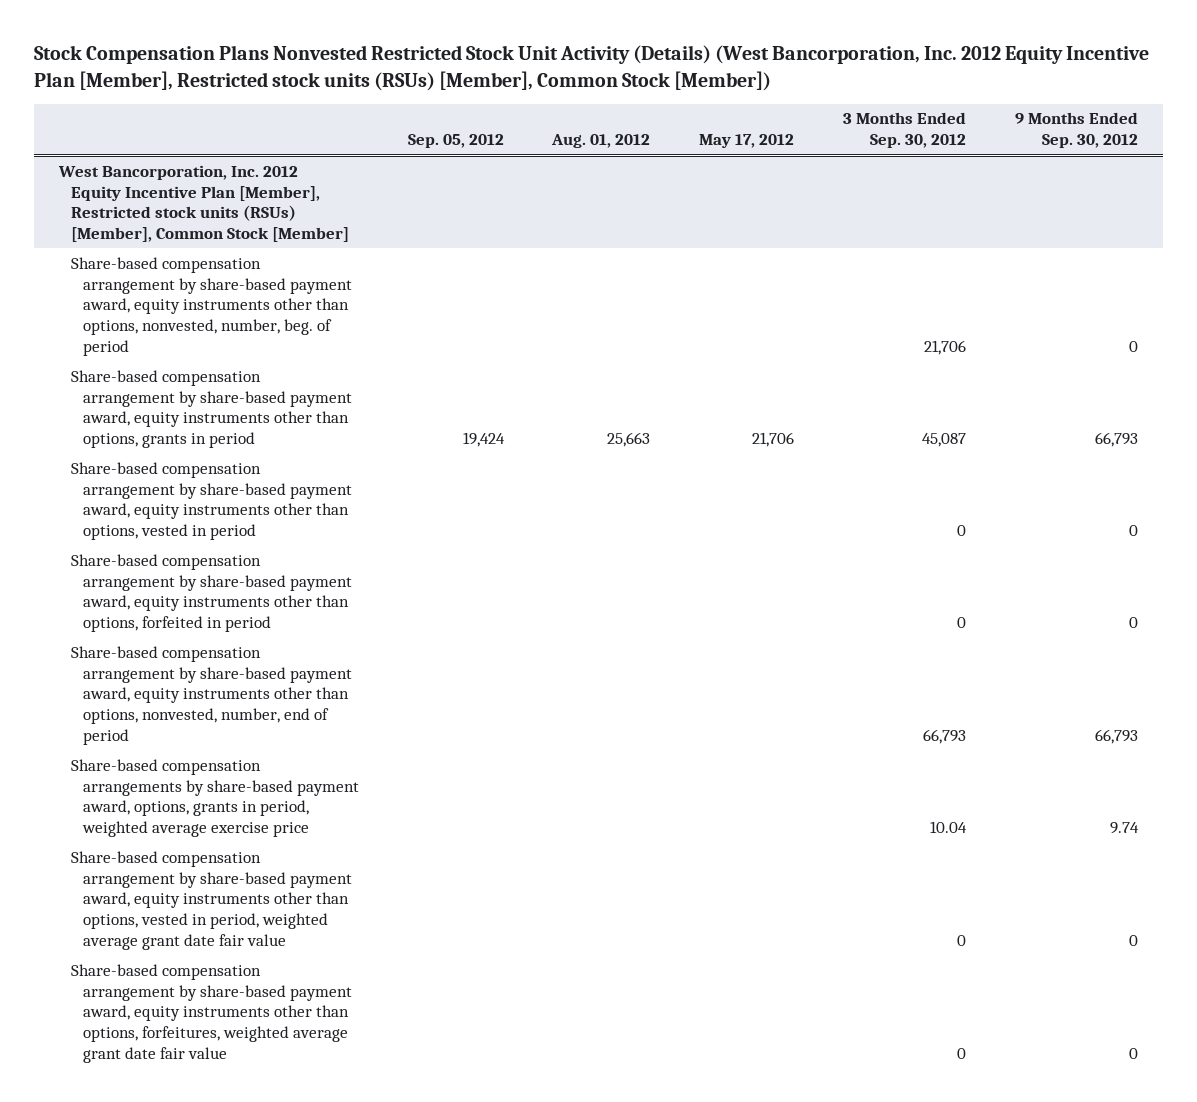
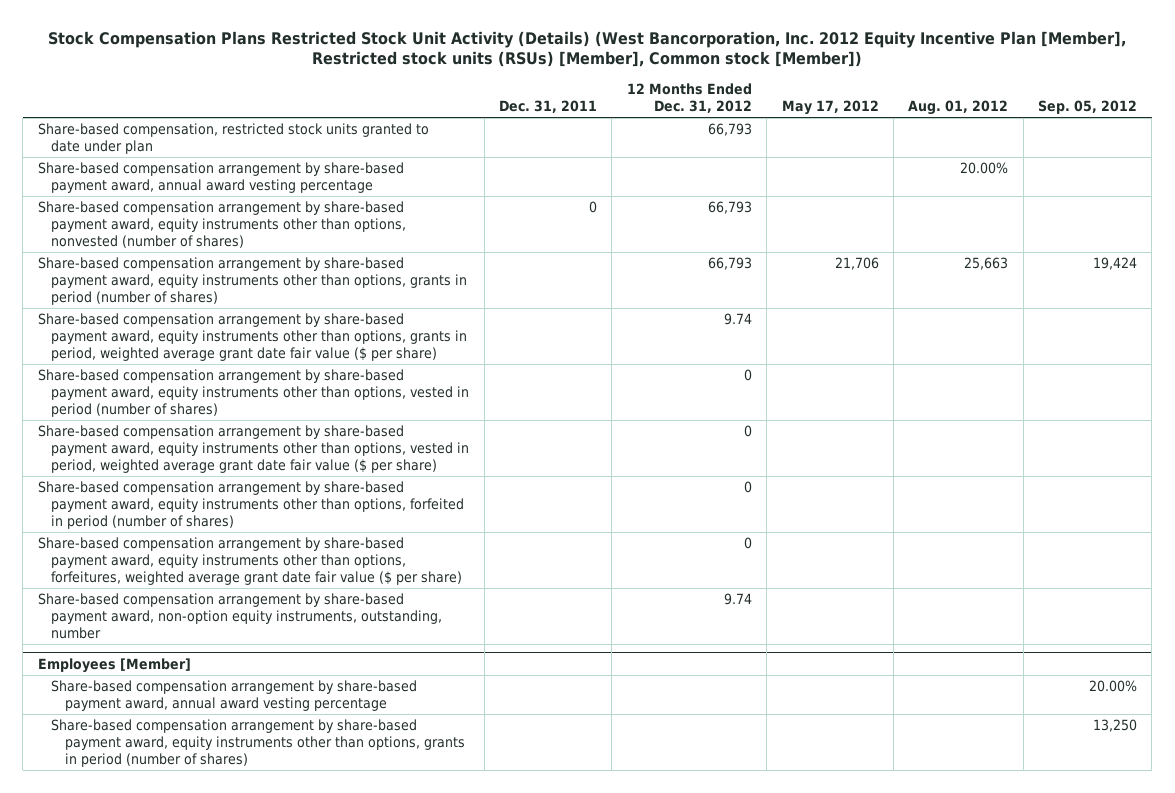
[34,45,1150,91] Stock Compensation Plans Nonvested Restricted Stock Unit Activity (Details) (West Bancorporation, Inc. 2012 Equity Incentive Plan [Member], Restricted stock units (RSUs) [Member], Common Stock [Member]) -> [48,30,1127,68] Stock Compensation Plans Restricted Stock Unit Activity (Details) (West Bancorporation, Inc. 2012 Equity Incentive Plan [Member], Restricted stock units (RSUs) [Member], Common stock [Member])
[843,112,967,149] 3 Months Ended Sep. 30, 2012 -> none
[1015,112,1139,149] 9 Months Ended Sep. 30, 2012 -> none
none -> [499,99,598,113] Dec. 31, 2011
none -> [626,83,752,113] 12 Months Ended Dec. 31, 2012
[57,164,349,243] West Bancorporation, Inc. 2012 Equity Incentive Plan [Member], Restricted stock units (RSUs) [Member], Common Stock [Member] -> none
[70,256,352,357] Share-based compensation arrangement by share-based payment award, equity instruments other than options, nonvested, number, beg. of period -> none
[70,369,352,449] Share-based compensation arrangement by share-based payment award, equity instruments other than options, grants in period -> none
[70,461,352,541] Share-based compensation arrangement by share-based payment award, equity instruments other than options, vested in period -> none
[70,553,352,633] Share-based compensation arrangement by share-based payment award, equity instruments other than options, forfeited in period -> none
[70,645,352,746] Share-based compensation arrangement by share-based payment award, equity instruments other than options, nonvested, number, end of period -> none
[70,758,359,838] Share-based compensation arrangements by share-based payment award, options, grants in period, weighted average exercise price -> none
[70,850,352,951] Share-based compensation arrangement by share-based payment award, equity instruments other than options, vested in period, weighted average grant date fair value -> none
[70,963,352,1064] Share-based compensation arrangement by share-based payment award, equity instruments other than options, forfeitures, weighted average grant date fair value -> none
none -> [37,123,429,154] Share-based compensation, restricted stock units granted to date under plan
none -> [37,162,404,193] Share-based compensation arrangement by share-based payment award, annual award vesting percentage
none -> [37,201,407,248] Share-based compensation arrangement by share-based payment award, equity instruments other than options, nonvested (number of shares)
none -> [37,257,468,305] Share-based compensation arrangement by share-based payment award, equity instruments other than options, grants in period (number of shares)
none -> [37,313,468,361] Share-based compensation arrangement by share-based payment award, equity instruments other than options, grants in period, weighted average grant date fair value ($ per share)
none -> [37,369,470,417] Share-based compensation arrangement by share-based payment award, equity instruments other than options, vested in period (number of shares)
none -> [37,425,470,473] Share-based compensation arrangement by share-based payment award, equity instruments other than options, vested in period, weighted average grant date fair value ($ per share)
none -> [37,481,465,529] Share-based compensation arrangement by share-based payment award, equity instruments other than options, forfeited in period (number of shares)
none -> [37,537,463,585] Share-based compensation arrangement by share-based payment award, equity instruments other than options, forfeitures, weighted average grant date fair value ($ per share)
none -> [37,593,443,639] Share-based compensation arrangement by share-based payment award, non-option equity instruments, outstanding, number
none -> [37,657,191,673] Employees [Member]
none -> [51,680,418,711] Share-based compensation arrangement by share-based payment award, annual award vesting percentage
none -> [51,719,465,767] Share-based compensation arrangement by share-based payment award, equity instruments other than options, grants in period (number of shares)

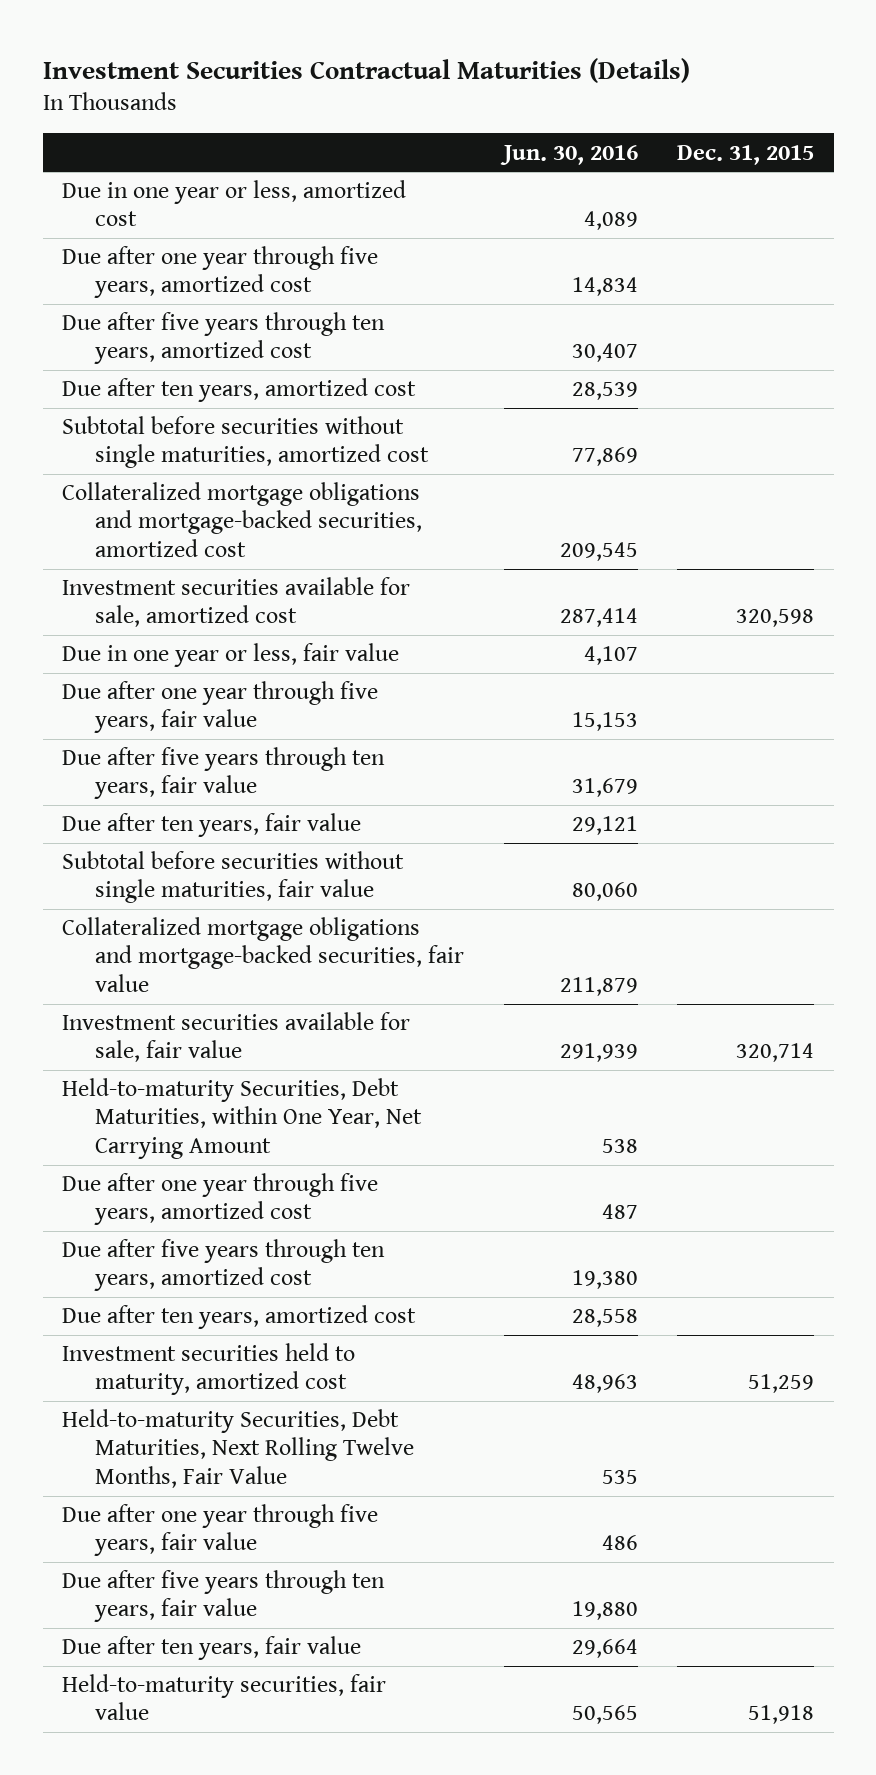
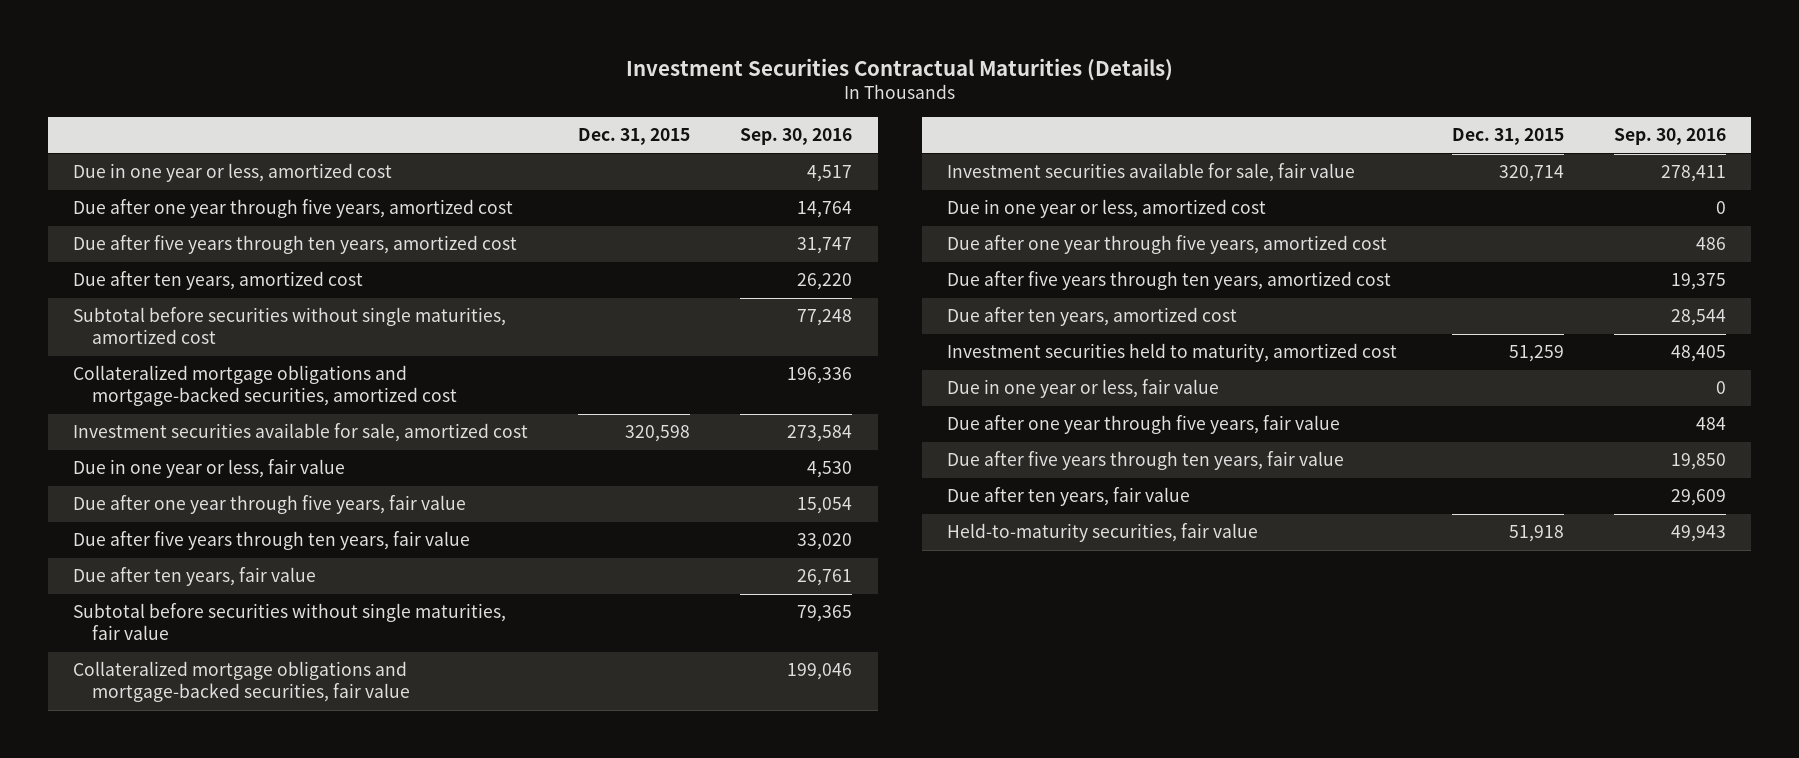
[499,144,638,165] Jun. 30, 2016 -> none
none -> [740,128,853,146] Sep. 30, 2016
[62,1078,423,1159] Held-to-maturity Securities, Debt Maturities, within One Year, Net Carrying Amount -> [946,199,1266,219] Due in one year or less, amortized cost
[62,1409,415,1488] Held-to-maturity Securities, Debt Maturities, Next Rolling Twelve Months, Fair Value -> [946,379,1219,399] Due in one year or less, fair value

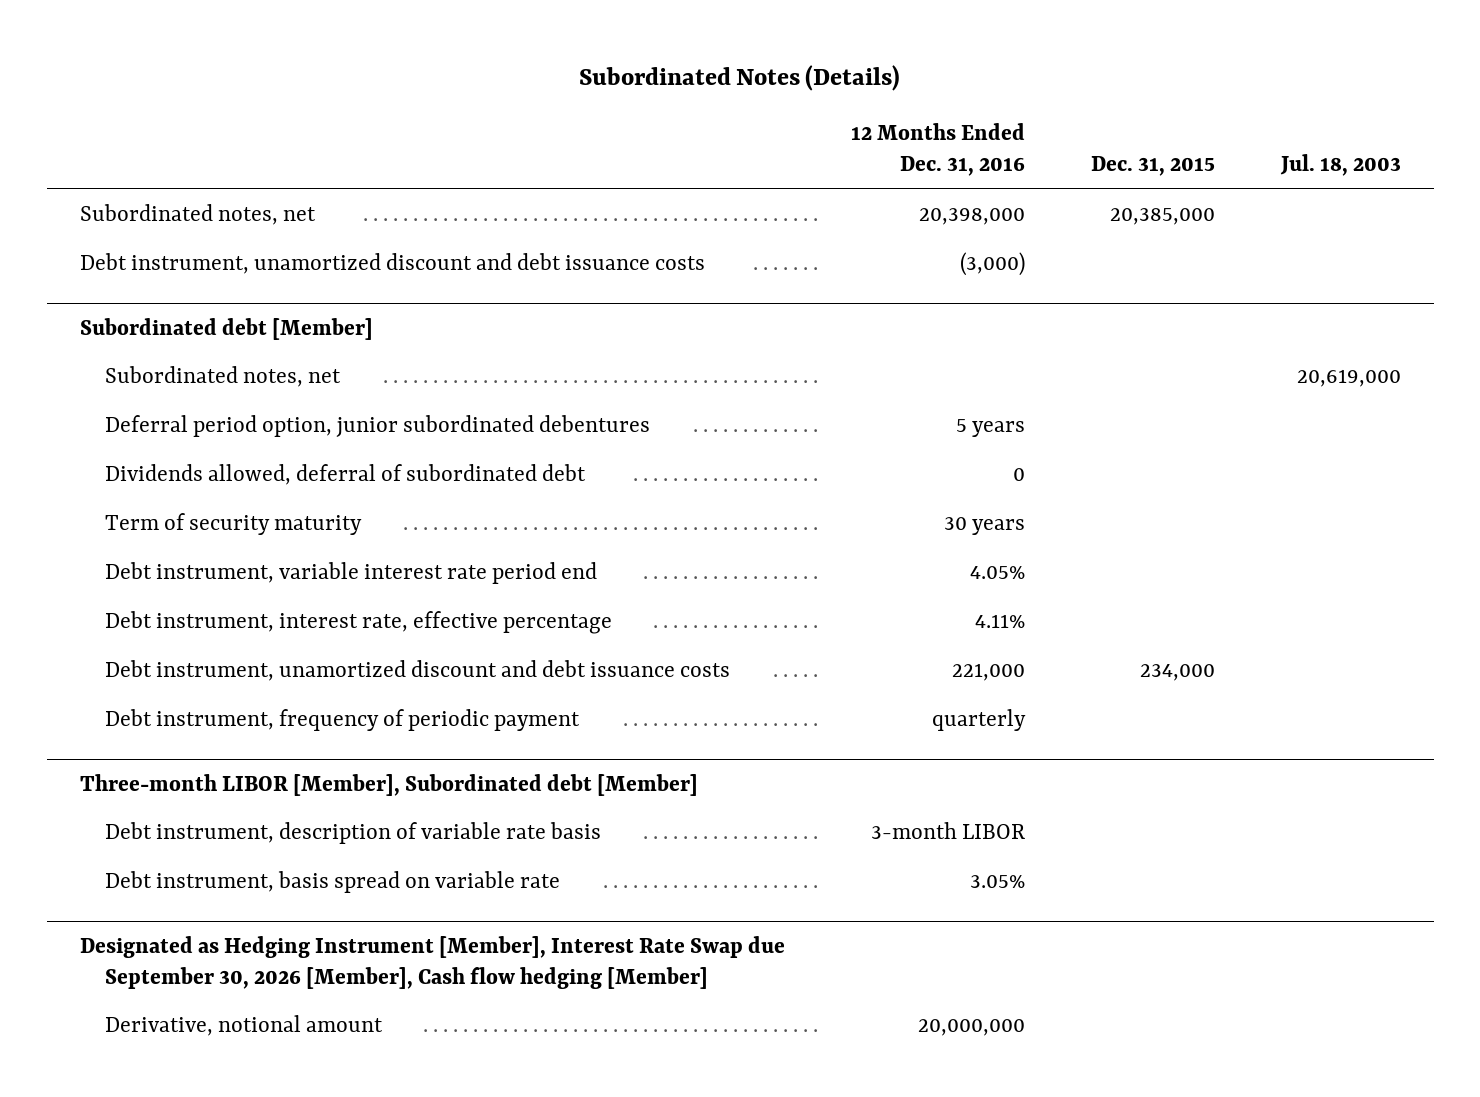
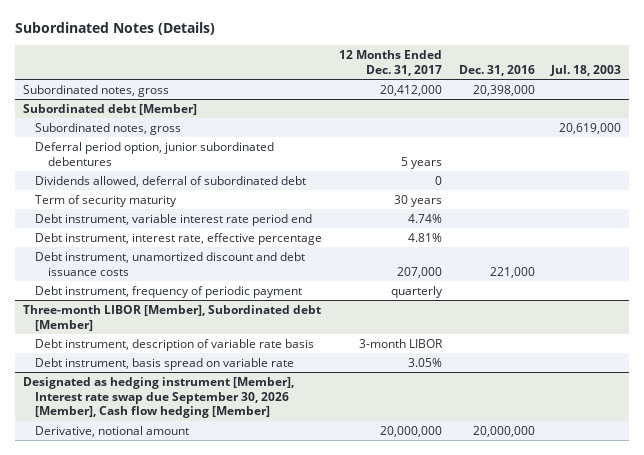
[850,123,1025,177] 12 Months Ended Dec. 31, 2016 -> none
[1090,156,1215,177] Dec. 31, 2015 -> none
none -> [338,50,442,76] 12 Months Ended Dec. 31, 2017
none -> [458,64,535,76] Dec. 31, 2016
[79,253,705,275] Debt instrument, unamortized discount and debt issuance costs -> none
[79,204,316,226] Subordinated notes, net -> [23,84,170,97] Subordinated notes, gross
[105,366,342,388] Subordinated notes, net -> [35,122,182,135] Subordinated notes, gross
[79,935,785,989] Designated as Hedging Instrument [Member], Interest Rate Swap due September 30, 2026 [Member], Cash flow hedging [Member] -> [23,376,295,419] Designated as hedging instrument [Member], Interest rate swap due September 30, 2026 [Member], Cash flow hedging [Member]

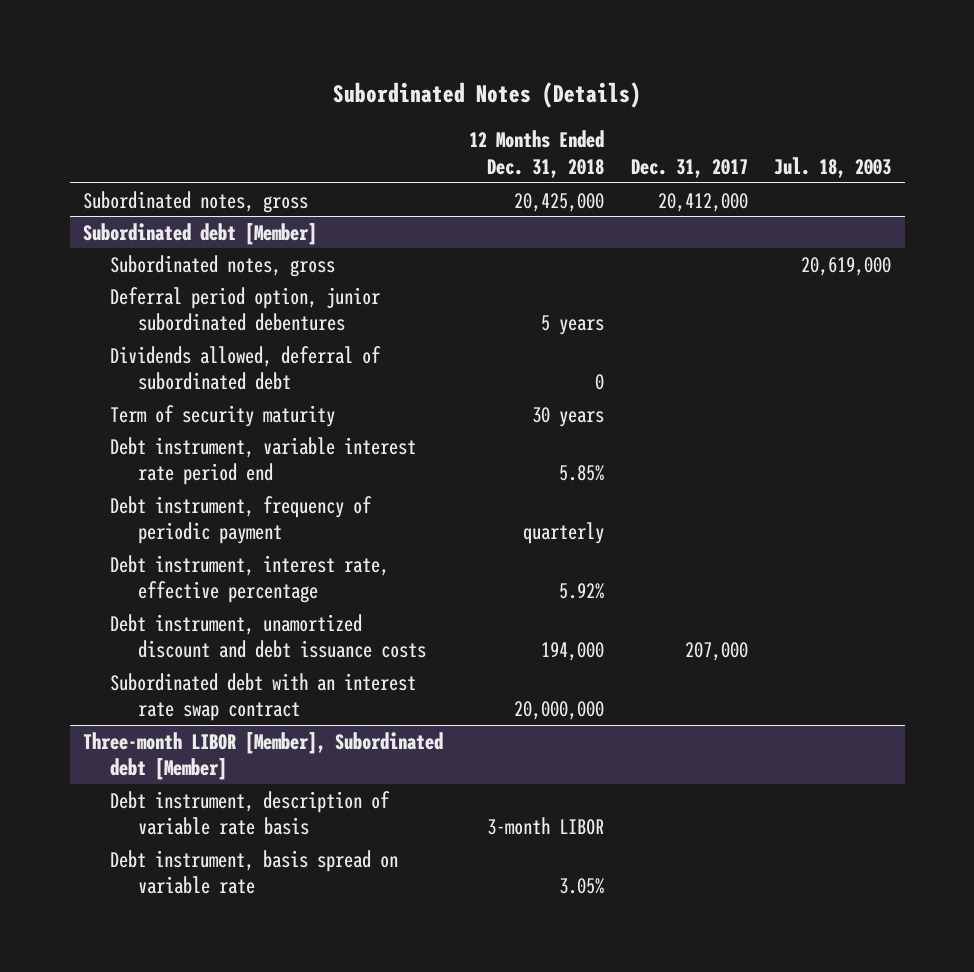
[338,50,442,76] 12 Months Ended Dec. 31, 2017 -> none
[458,64,535,76] Dec. 31, 2016 -> none
none -> [469,129,605,178] 12 Months Ended Dec. 31, 2018
none -> [630,158,748,178] Dec. 31, 2017
[35,285,303,298] Debt instrument, frequency of periodic payment -> [110,495,373,545] Debt instrument, frequency of periodic payment
none -> [110,672,417,722] Subordinated debt with an interest rate swap contract
[23,376,295,419] Designated as hedging instrument [Member], Interest rate swap due September 30, 2026 [Member], Cash flow hedging [Member] -> none
[35,425,190,437] Derivative, notional amount -> none

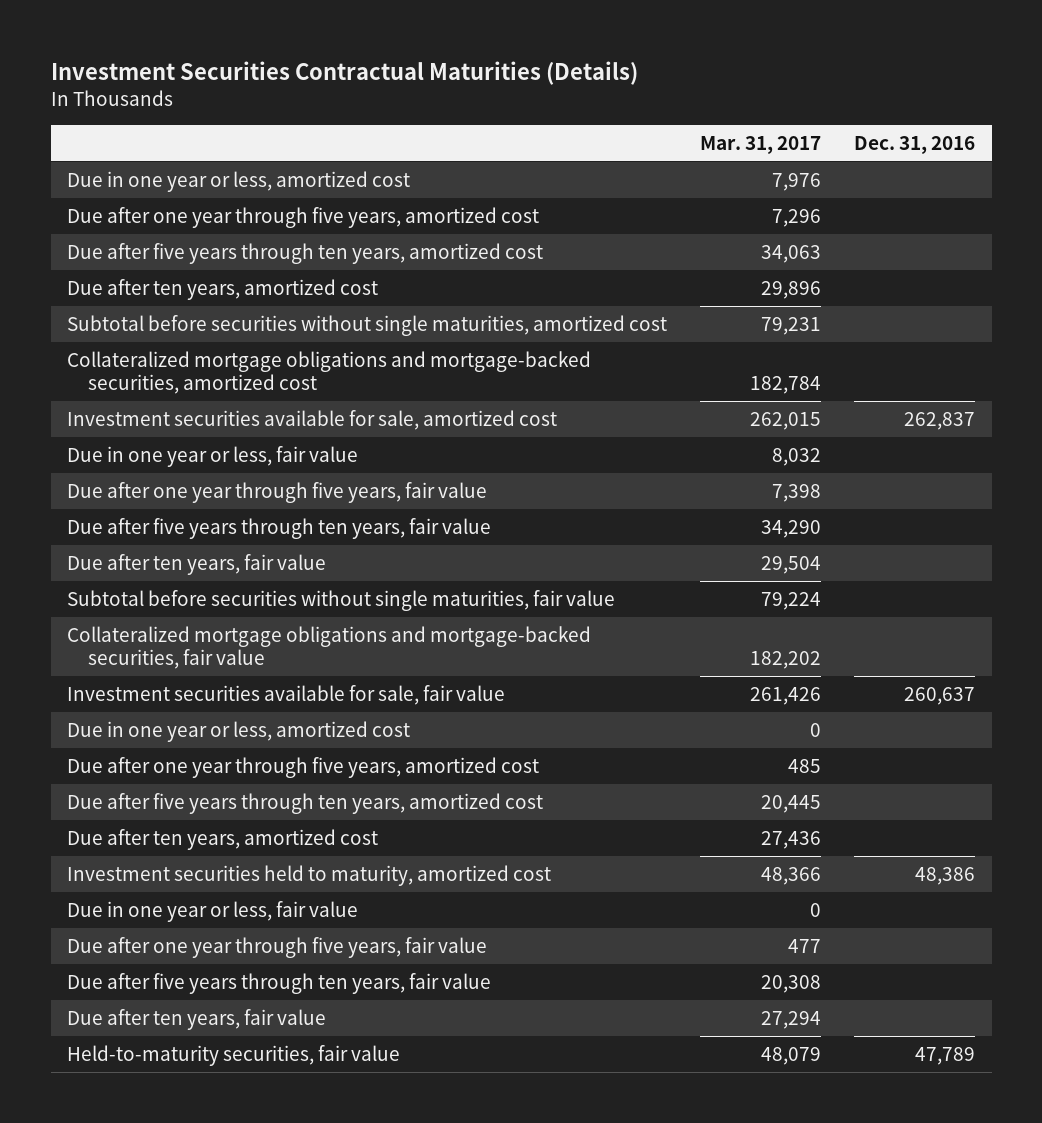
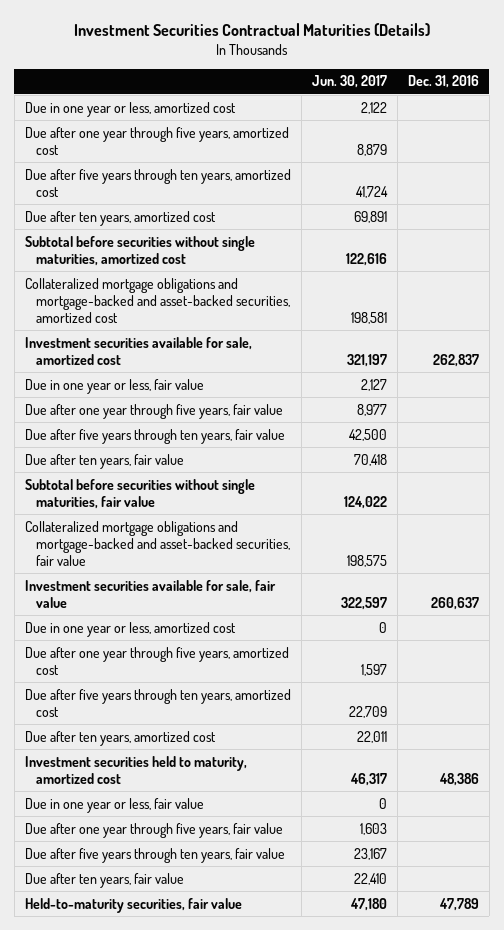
[700,135,822,154] Mar. 31, 2017 -> none
none -> [311,75,387,89] Jun. 30, 2017
[67,350,592,394] Collateralized mortgage obligations and mortgage-backed securities, amortized cost -> [24,277,291,324] Collateralized mortgage obligations and mortgage-backed and asset-backed securities, amortized cost
[67,625,592,669] Collateralized mortgage obligations and mortgage-backed securities, fair value -> [24,520,291,567] Collateralized mortgage obligations and mortgage-backed and asset-backed securities, fair value

